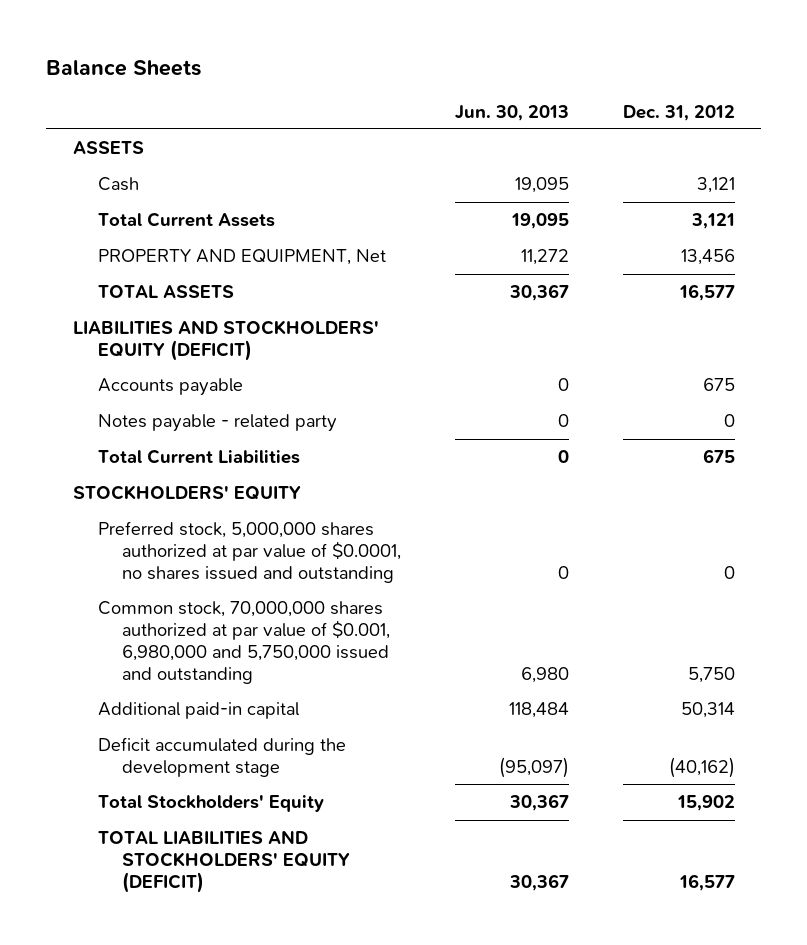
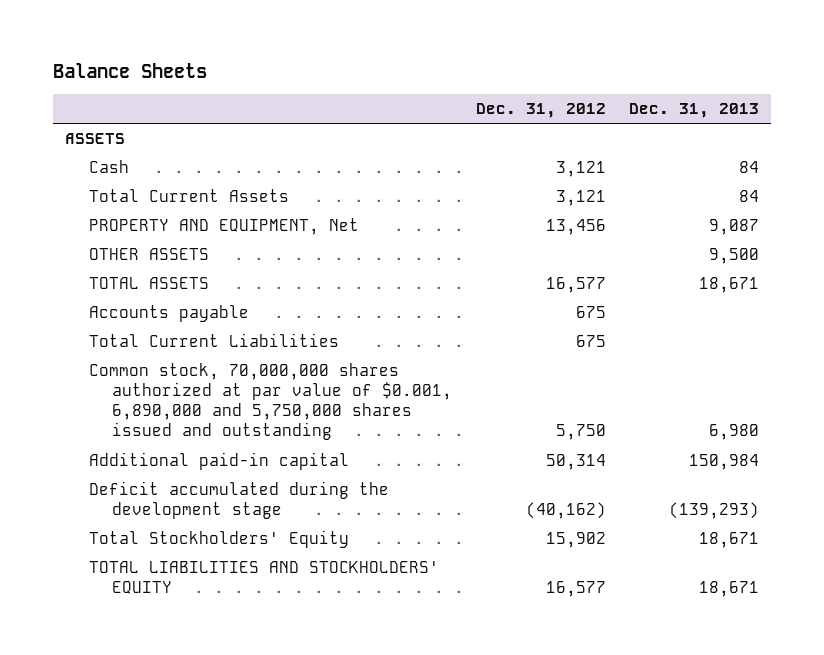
[454,104,569,121] Jun. 30, 2013 -> none
none -> [629,103,760,119] Dec. 31, 2013
none -> [88,248,209,261] OTHER ASSETS
[72,320,379,361] LIABILITIES AND STOCKHOLDERS' EQUITY (DEFICIT) -> none
[97,414,337,433] Notes payable - related party -> none
[72,485,301,501] STOCKHOLDERS' EQUITY -> none
[97,521,402,583] Preferred stock, 5,000,000 shares authorized at par value of $0.0001, no shares issued and outstanding -> none
[97,601,391,684] Common stock, 70,000,000 shares authorized at par value of $0.001, 6,980,000 and 5,750,000 issued and outstanding -> [88,363,453,441] Common stock, 70,000,000 shares authorized at par value of $0.001, 6,890,000 and 5,750,000 shares issued and outstanding
[97,830,351,893] TOTAL LIABILITIES AND STOCKHOLDERS' EQUITY (DEFICIT) -> [88,561,439,595] TOTAL LIABILITIES AND STOCKHOLDERS' EQUITY

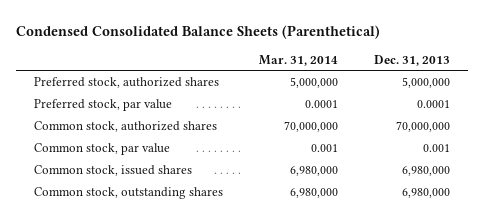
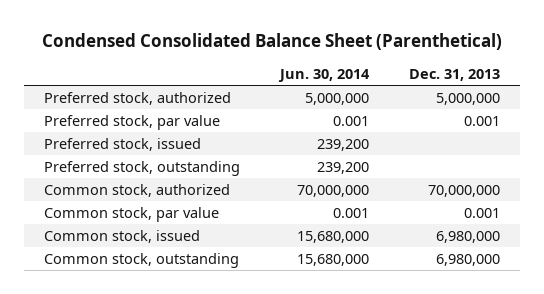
[15,24,380,39] Condensed Consolidated Balance Sheets (Parenthetical) -> [42,32,503,50] Condensed Consolidated Balance Sheet (Parenthetical)
[259,54,339,66] Mar. 31, 2014 -> none
none -> [278,68,371,82] Jun. 30, 2014
[34,76,220,88] Preferred stock, authorized shares -> [44,91,232,105] Preferred stock, authorized
[417,99,451,108] 0.0001 -> [464,115,501,126] 0.001
none -> [44,137,202,151] Preferred stock, issued
none -> [44,160,241,176] Preferred stock, outstanding
[34,120,218,132] Common stock, authorized shares -> [44,183,231,197] Common stock, authorized
[34,164,193,176] Common stock, issued shares -> [44,229,201,243] Common stock, issued
[34,186,224,199] Common stock, outstanding shares -> [44,252,240,268] Common stock, outstanding

